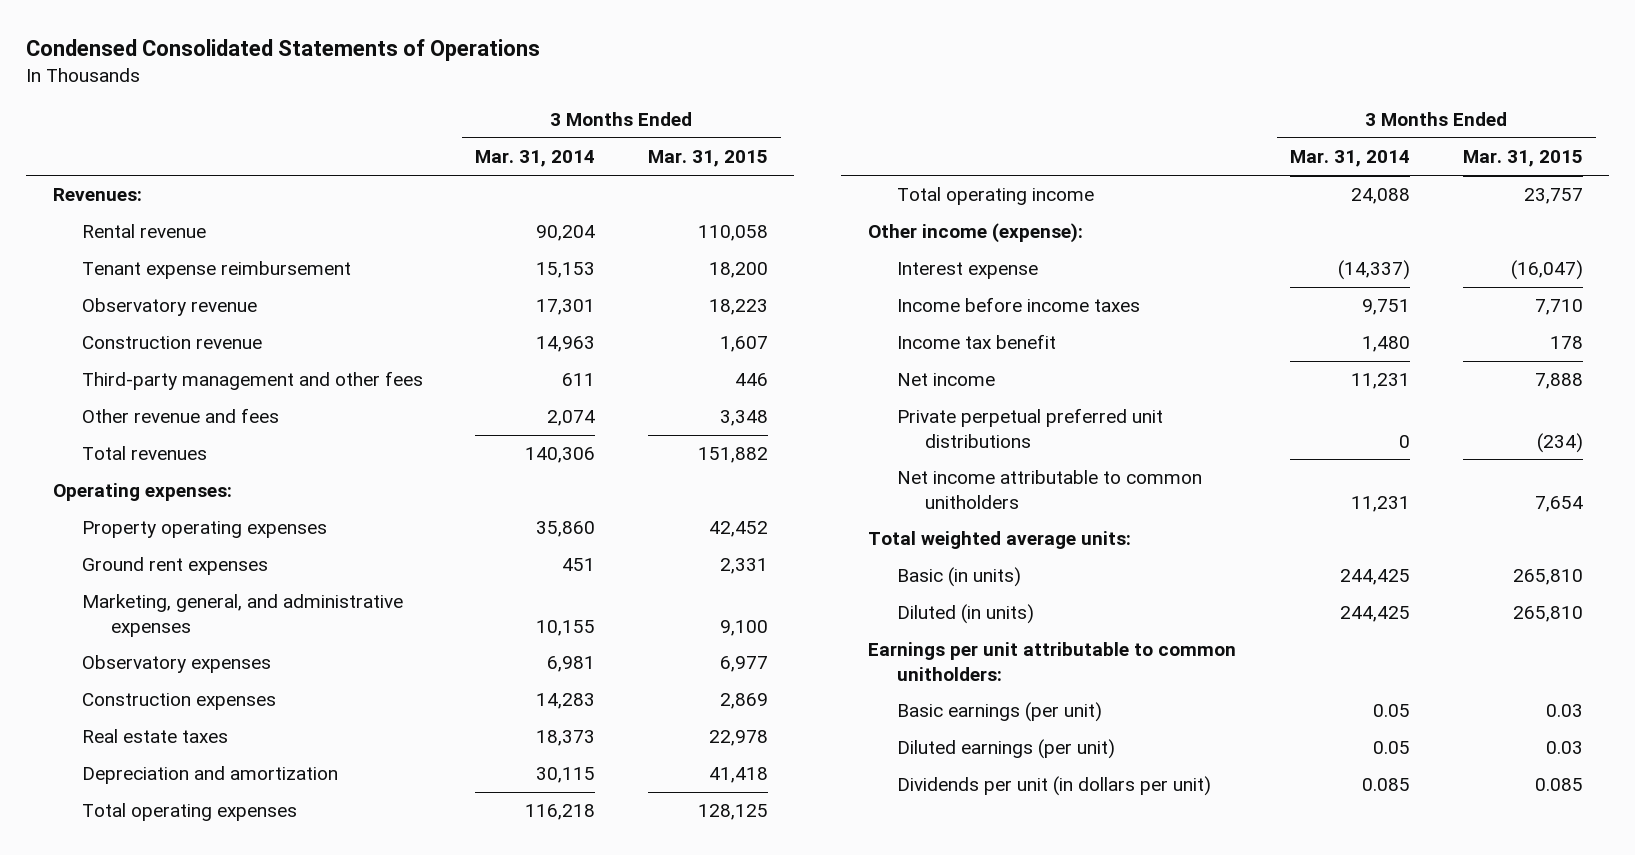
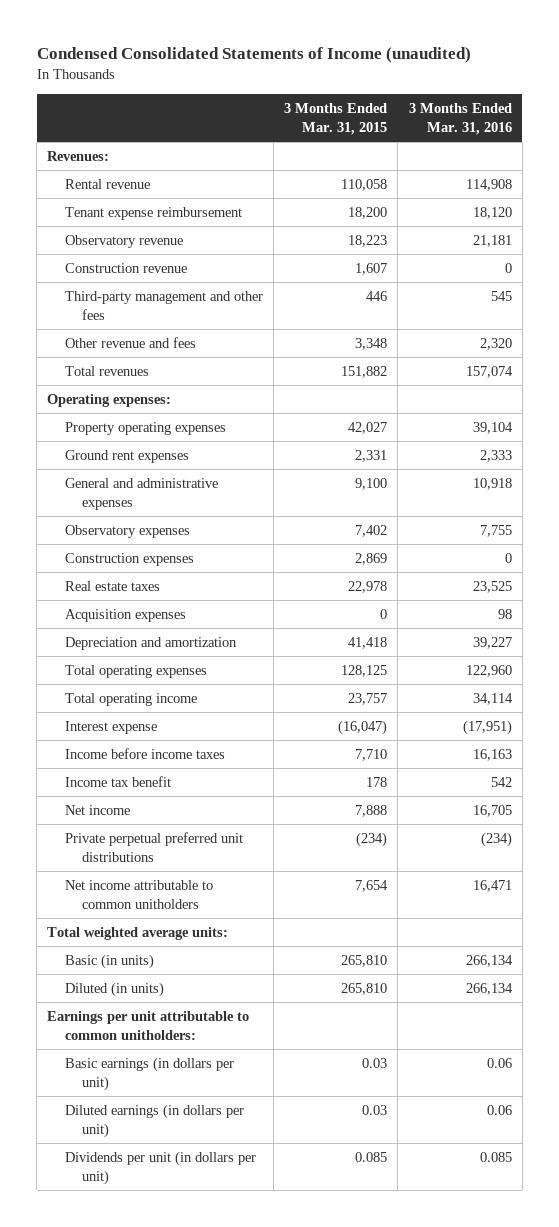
[26,38,541,61] Condensed Consolidated Statements of Operations -> [36,47,471,64] Condensed Consolidated Statements of Income (unaudited)
[475,150,596,168] Mar. 31, 2014 -> none
none -> [408,102,512,135] 3 Months Ended Mar. 31, 2016
[708,521,768,538] 42,452 -> [348,421,388,434] 42,027
[81,594,403,637] Marketing, general, and administrative expenses -> [64,477,218,510] General and administrative expenses
[719,656,768,673] 6,977 -> [355,524,388,537] 7,402
none -> [64,608,186,622] Acquisition expenses
[867,223,1083,244] Other income (expense): -> none
[896,702,1102,723] Basic earnings (per unit) -> [64,1056,234,1091] Basic earnings (in dollars per unit)
[896,739,1115,760] Diluted earnings (per unit) -> [64,1103,244,1138] Diluted earnings (in dollars per unit)

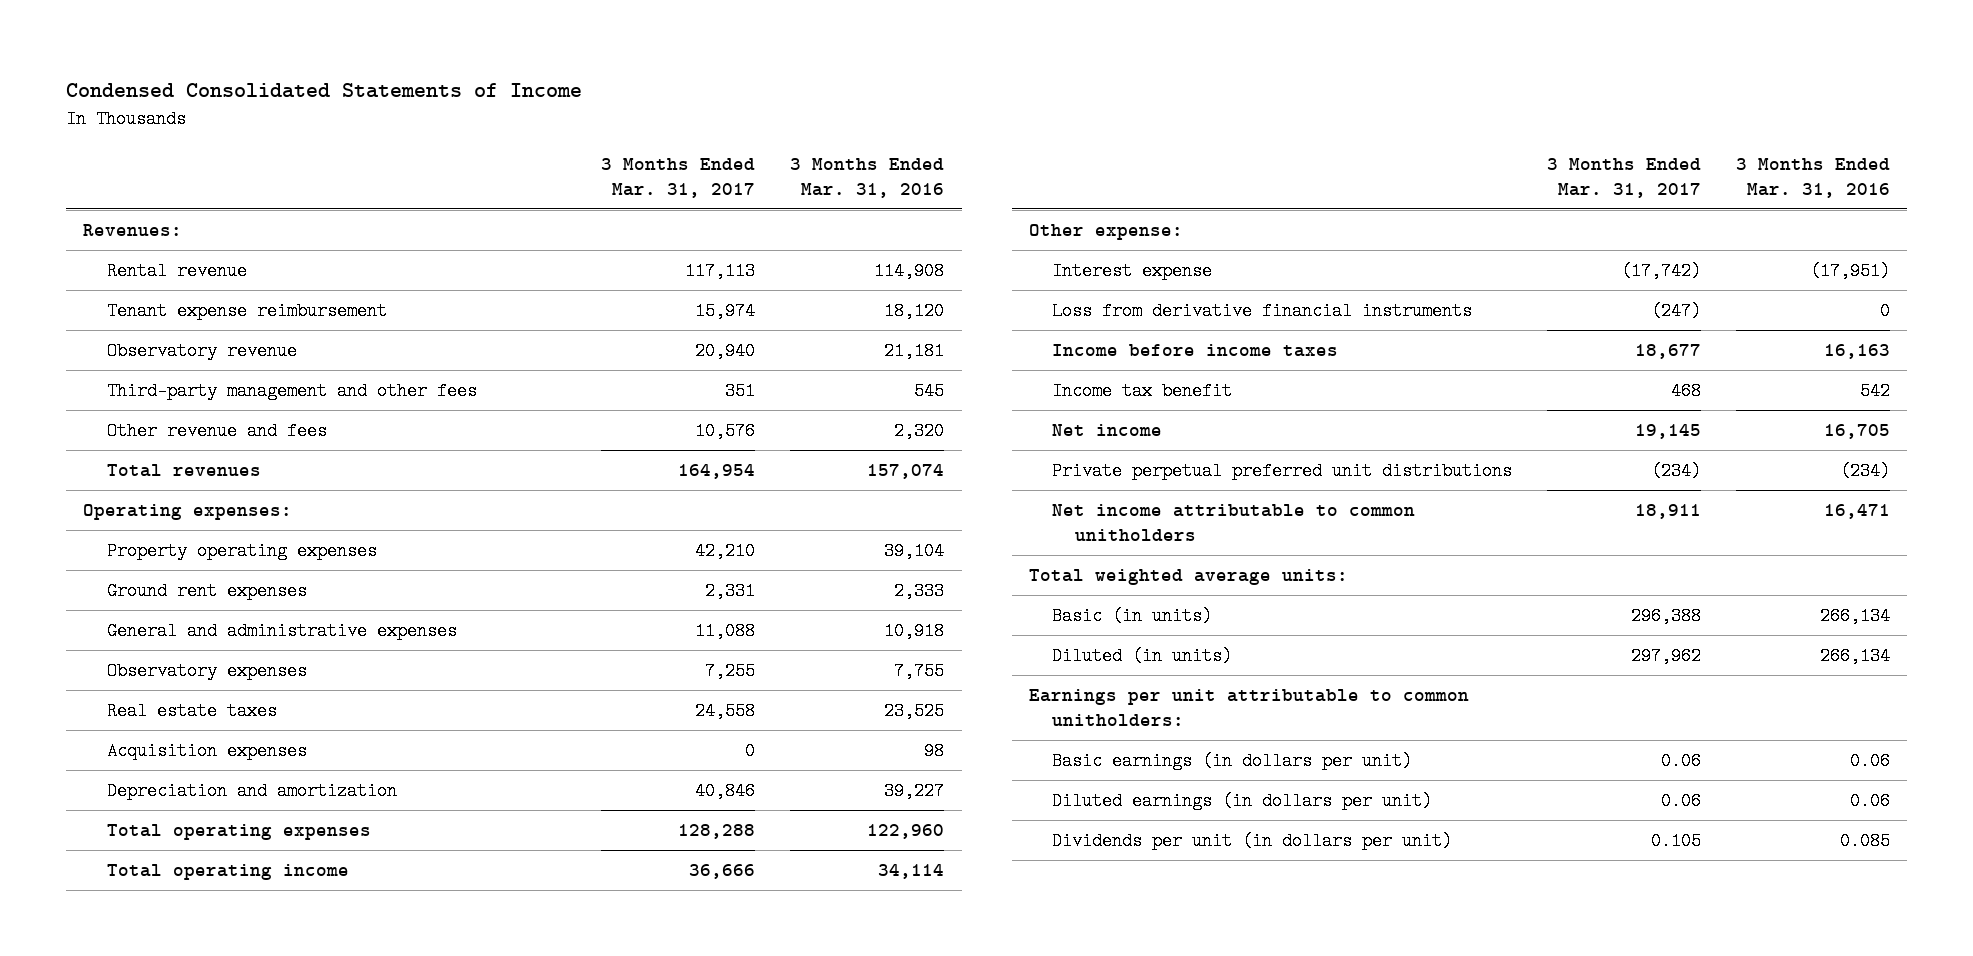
[36,47,471,64] Condensed Consolidated Statements of Income (unaudited) -> [65,82,582,98] Condensed Consolidated Statements of Income
[284,102,388,135] 3 Months Ended Mar. 31, 2015 -> none
none -> [601,157,756,198] 3 Months Ended Mar. 31, 2017
[64,262,187,273] Construction revenue -> none
[64,552,194,566] Construction expenses -> none
none -> [1029,224,1184,241] Other expense:
none -> [1052,302,1473,321] Loss from derivative financial instruments

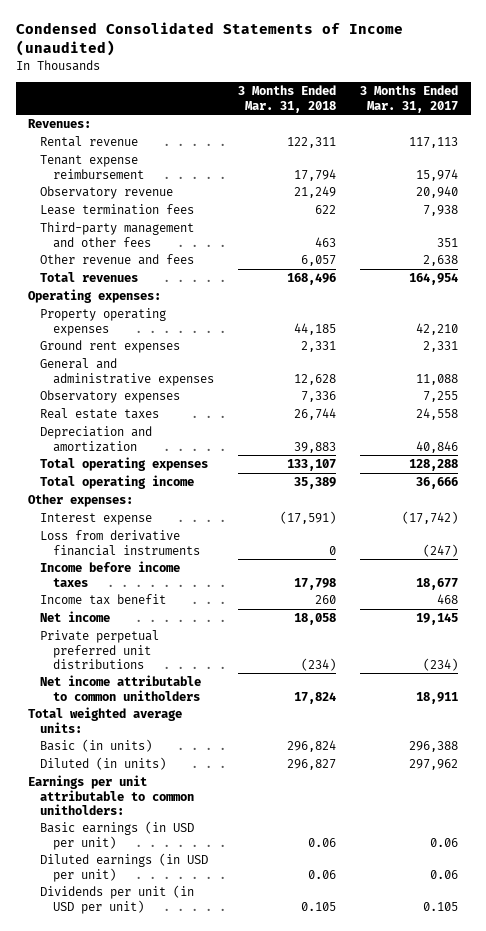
[65,82,582,98] Condensed Consolidated Statements of Income -> [15,22,403,57] Condensed Consolidated Statements of Income (unaudited)
[790,157,945,198] 3 Months Ended Mar. 31, 2016 -> none
none -> [238,85,337,113] 3 Months Ended Mar. 31, 2018
none -> [40,204,195,216] Lease termination fees
[695,422,756,441] 10,576 -> [423,255,459,267] 2,638
[106,742,307,761] Acquisition expenses -> none
[1029,224,1184,241] Other expense: -> [27,494,133,508] Other expenses:
[1052,752,1413,771] Basic earnings (in dollars per unit) -> [40,821,195,850] Basic earnings (in USD per unit)
[1052,792,1433,811] Diluted earnings (in dollars per unit) -> [40,853,209,882] Diluted earnings (in USD per unit)
[1052,832,1453,851] Dividends per unit (in dollars per unit) -> [40,885,195,914] Dividends per unit (in USD per unit)

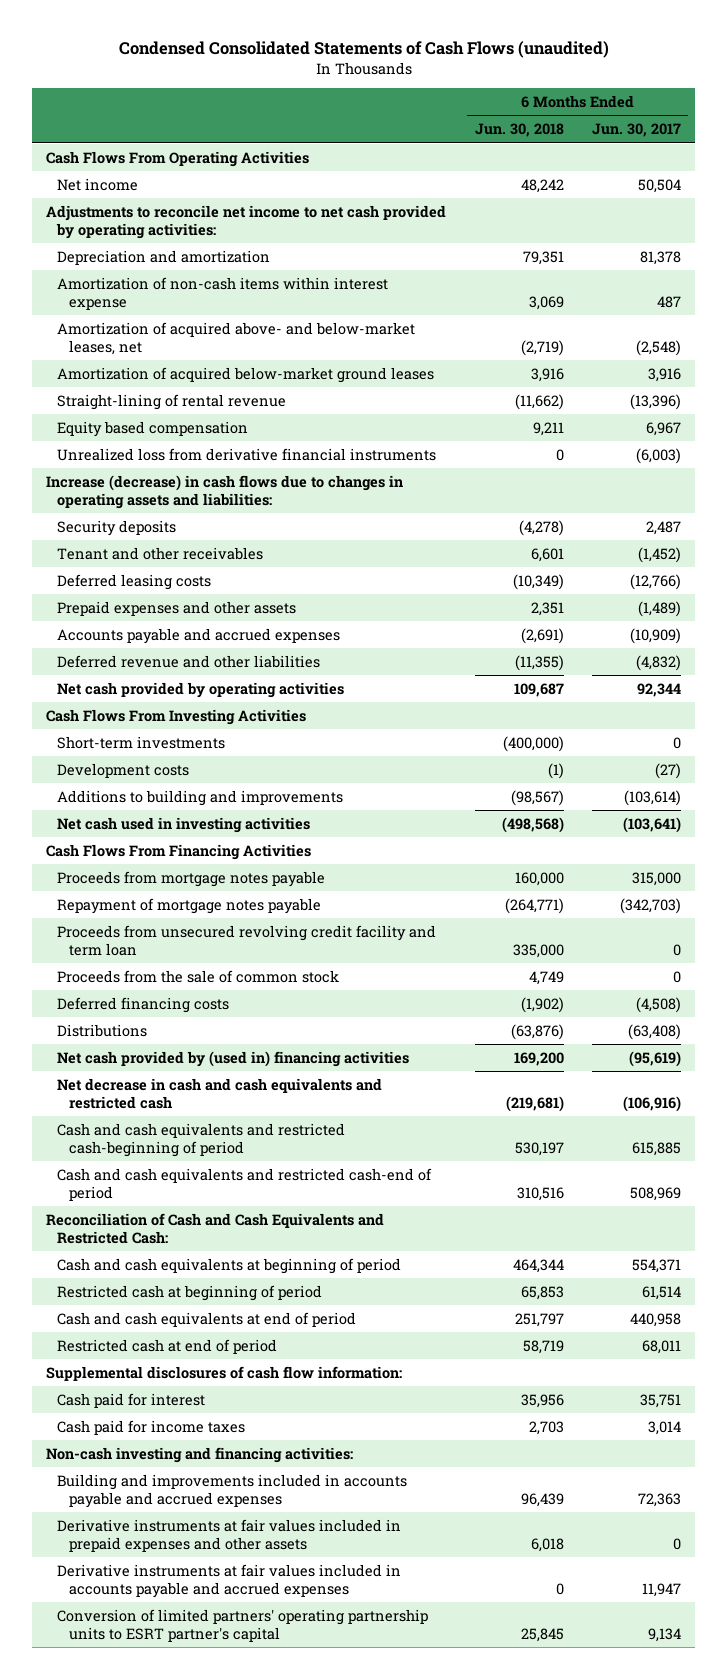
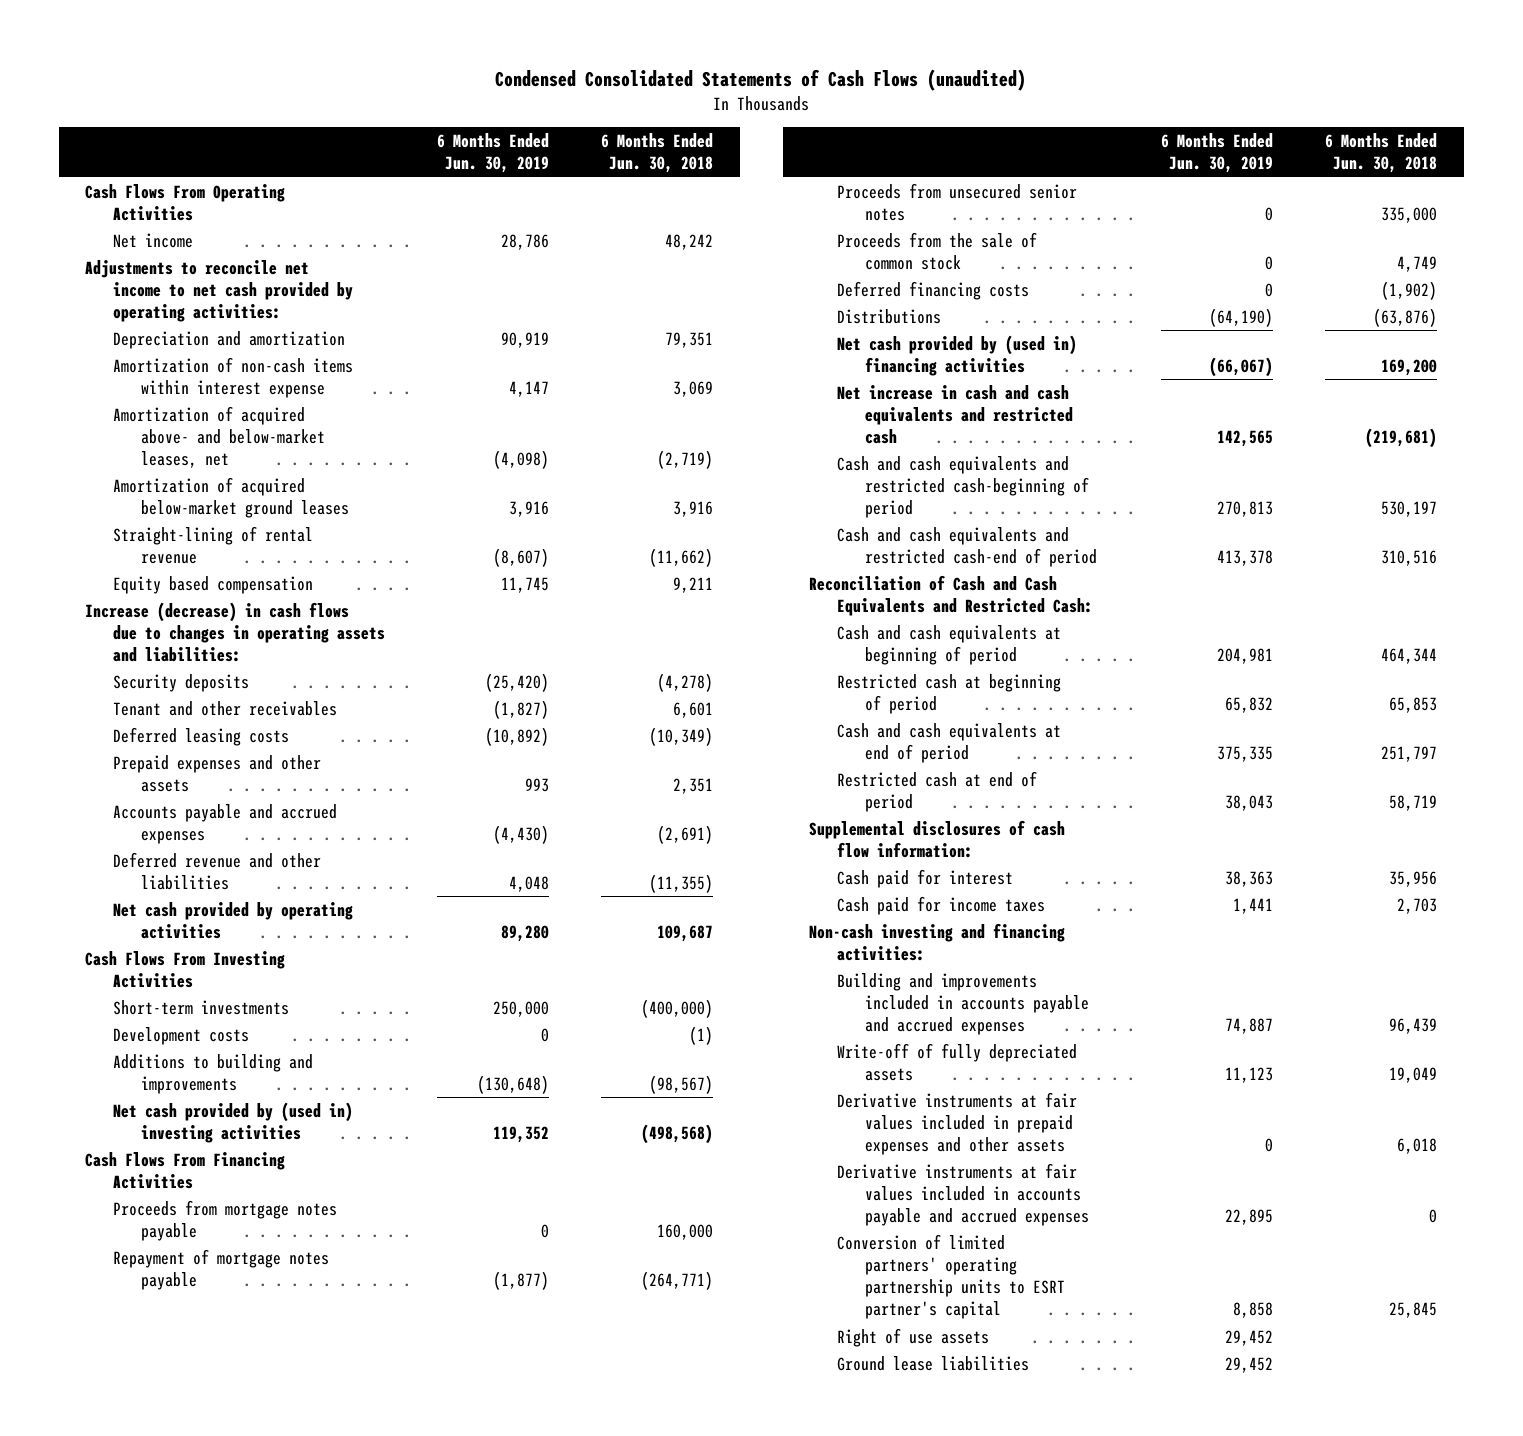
[591,123,681,138] Jun. 30, 2017 -> none
none -> [437,132,550,174] 6 Months Ended Jun. 30, 2019
[57,447,437,461] Unrealized loss from derivative financial instruments -> none
[57,816,311,833] Net cash used in investing activities -> [113,1101,354,1143] Net cash provided by (used in) investing activities
[57,924,437,956] Proceeds from unsecured revolving credit facility and term loan -> [837,182,1078,221] Proceeds from unsecured senior notes
[57,1077,383,1109] Net decrease in cash and cash equivalents and restricted cash -> [837,384,1073,444] Net increase in cash and cash equivalents and restricted cash
none -> [837,1042,1078,1081] Write-off of fully depreciated assets
none -> [837,1327,990,1347] Right of use assets
none -> [837,1355,1030,1371] Ground lease liabilities

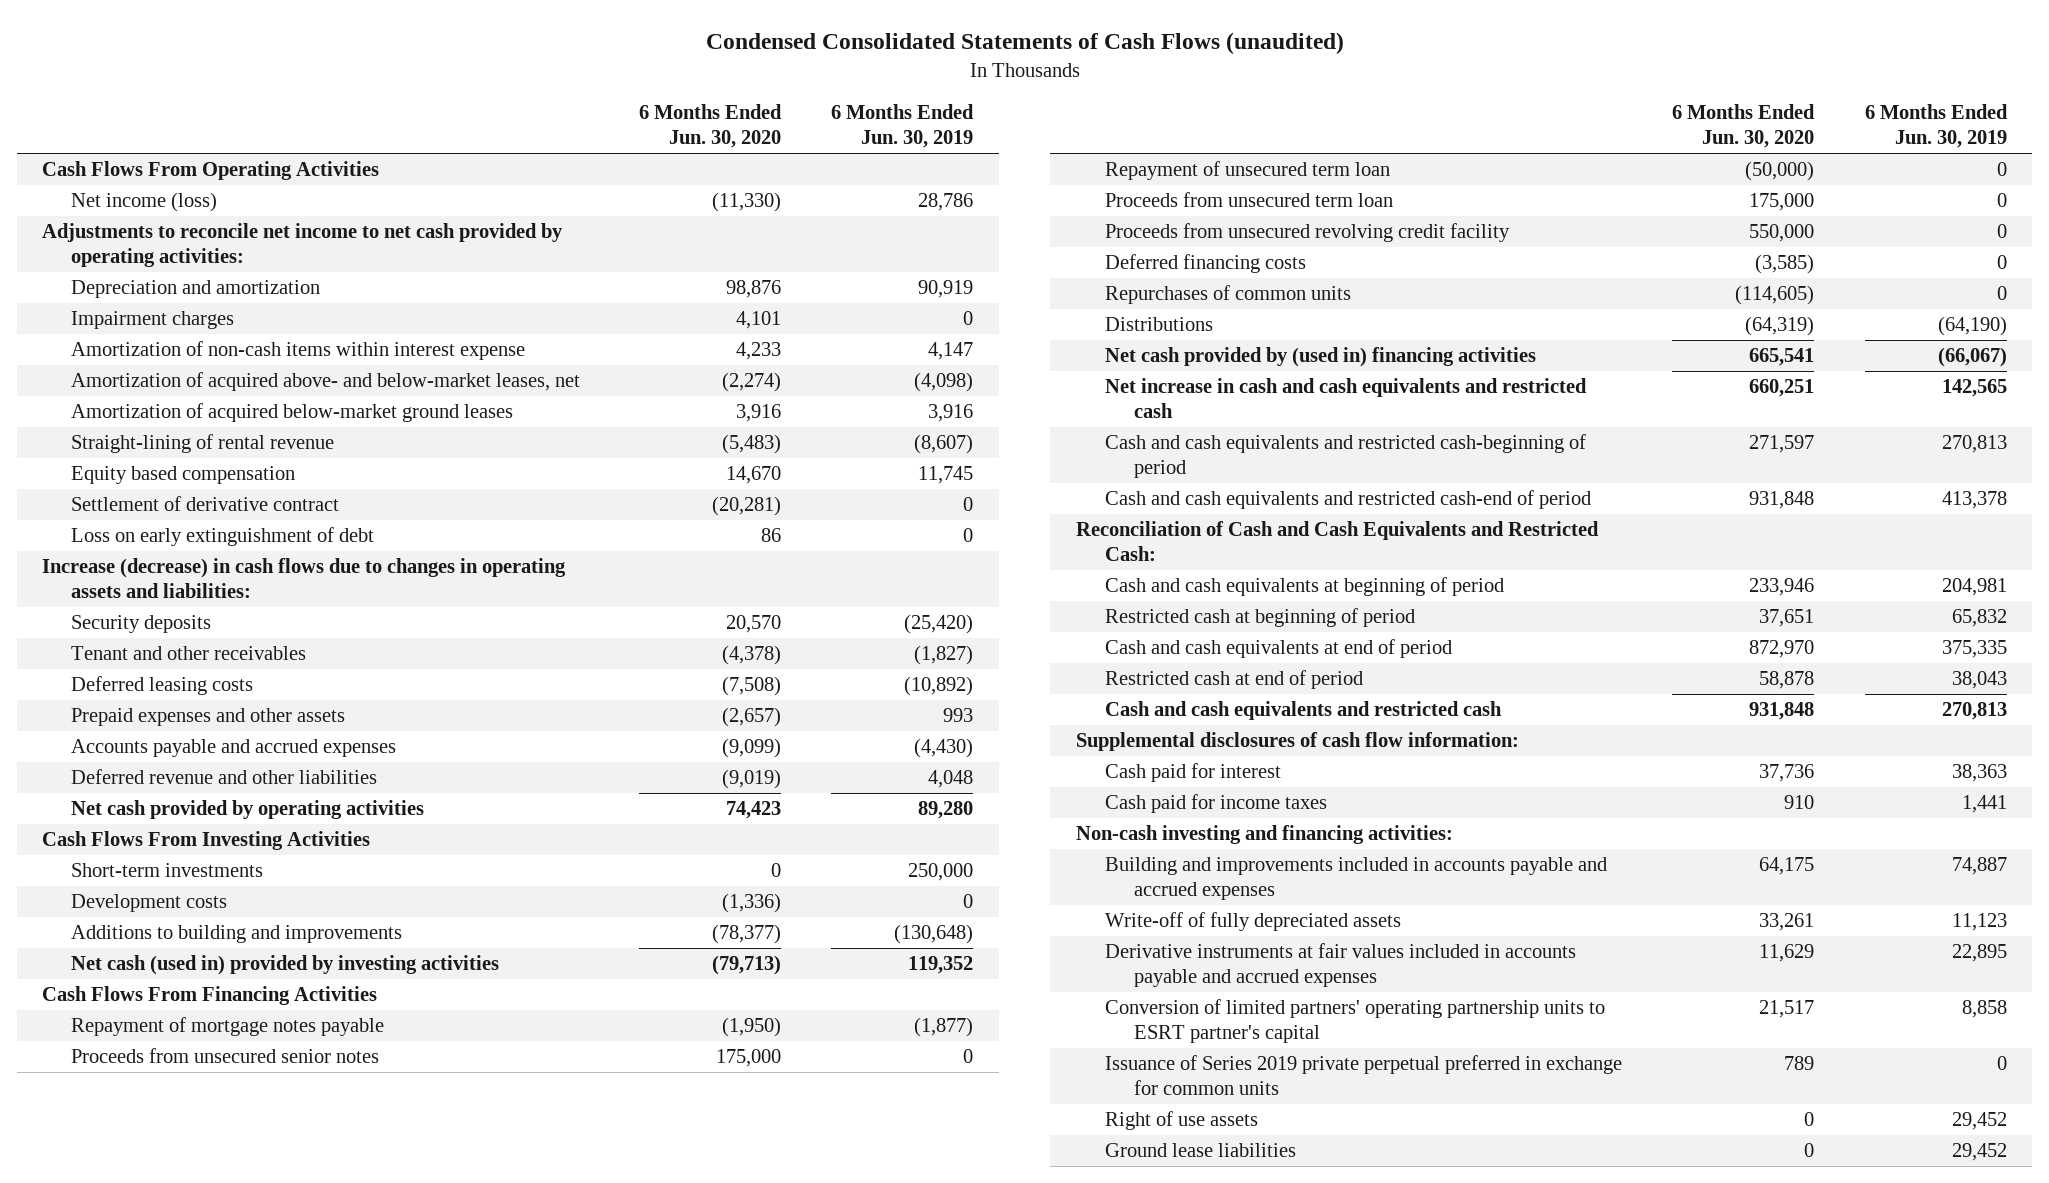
[601,132,714,174] 6 Months Ended Jun. 30, 2018 -> none
none -> [638,104,782,149] 6 Months Ended Jun. 30, 2020
[113,232,194,248] Net income -> [71,192,218,213] Net income (loss)
none -> [71,311,235,330] Impairment charges
none -> [71,496,340,512] Settlement of derivative contract
none -> [71,527,375,547] Loss on early extinguishment of debt
[113,1101,354,1143] Net cash provided by (used in) investing activities -> [71,955,500,976] Net cash (used in) provided by investing activities
[113,1199,338,1241] Proceeds from mortgage notes payable -> none
[837,231,1038,270] Proceeds from the sale of common stock -> none
none -> [1104,161,1390,181] Repayment of unsecured term loan
none -> [1104,192,1393,208] Proceeds from unsecured term loan
none -> [1104,223,1510,243] Proceeds from unsecured revolving credit facility
none -> [1104,285,1351,305] Repurchases of common units
none -> [1104,701,1502,721] Cash and cash equivalents and restricted cash
[837,1091,1078,1155] Derivative instruments at fair values included in prepaid expenses and other assets -> none
none -> [1104,1055,1622,1095] Issuance of Series 2019 private perpetual preferred in exchange for common units

